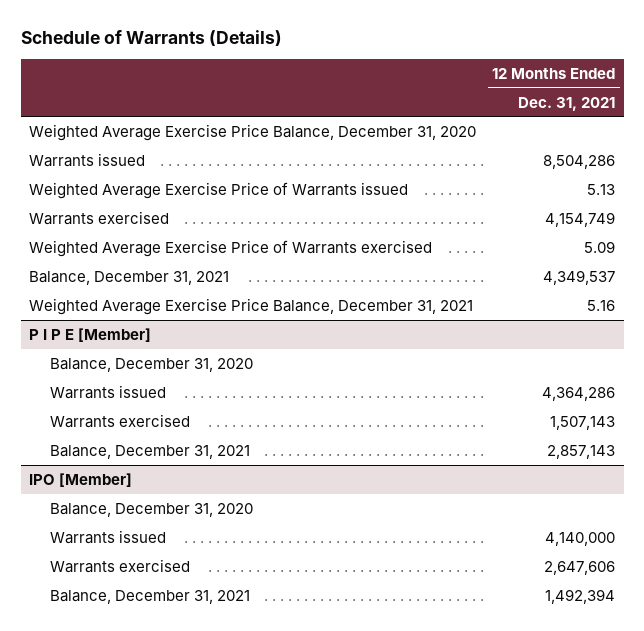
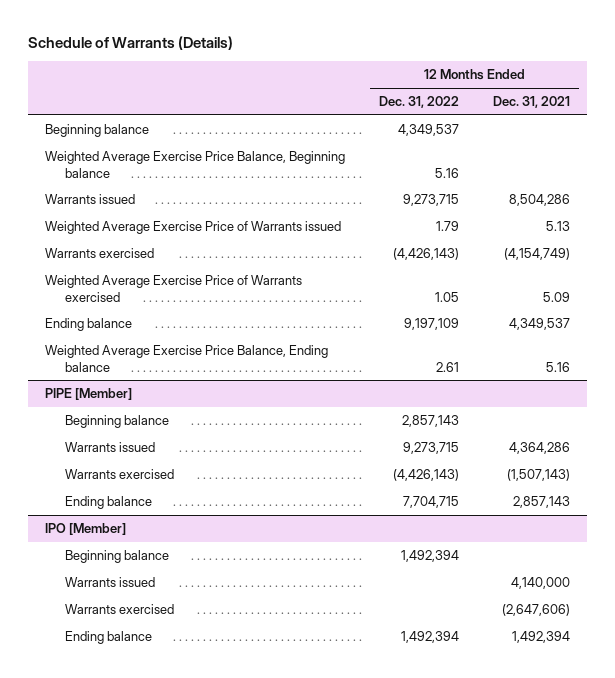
none -> [378,96,459,109] Dec. 31, 2022
none -> [44,124,149,138] Beginning balance
[28,123,476,141] Weighted Average Exercise Price Balance, December 31, 2020 -> [44,151,345,178] Weighted Average Exercise Price Balance, Beginning balance
[545,211,616,227] 4,154,749 -> [504,248,571,261] (4,154,749)
[28,270,229,285] Balance, December 31, 2021 -> [44,318,132,332] Ending balance
[28,297,473,315] Weighted Average Exercise Price Balance, December 31, 2021 -> [44,345,328,372] Weighted Average Exercise Price Balance, Ending balance
[28,327,151,342] P I P E [Member] -> [44,388,132,401] PIPE [Member]
[49,357,253,372] Balance, December 31, 2020 -> [64,415,169,429] Beginning balance
[550,415,616,430] 1,507,143 -> [507,469,571,482] (1,507,143)
[49,444,250,459] Balance, December 31, 2021 -> [64,496,152,510] Ending balance
[49,502,253,517] Balance, December 31, 2020 -> [64,550,169,564] Beginning balance
[544,560,616,575] 2,647,606 -> [502,604,571,617] (2,647,606)
[49,589,250,604] Balance, December 31, 2021 -> [64,631,152,645] Ending balance

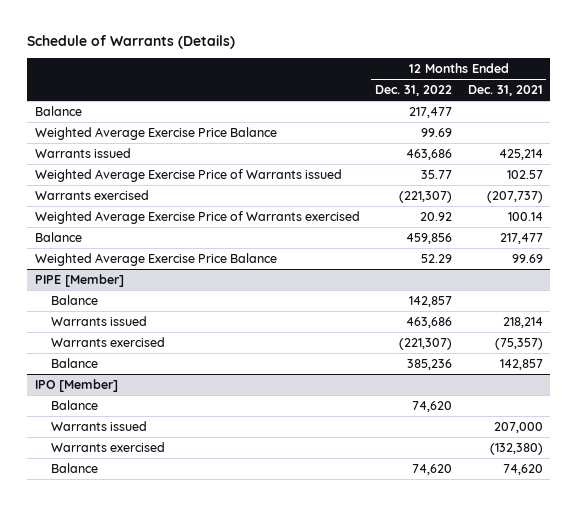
[44,124,149,138] Beginning balance -> [34,105,82,116] Balance
[397,124,459,137] 4,349,537 -> [409,106,453,118] 217,477
[44,151,345,178] Weighted Average Exercise Price Balance, Beginning balance -> [34,126,277,140] Weighted Average Exercise Price Balance
[434,167,459,178] 5.16 -> [421,127,453,137] 99.69
[402,194,459,207] 9,273,715 -> [406,148,453,160] 463,686
[509,194,571,207] 8,504,286 -> [498,148,543,160] 425,214
[435,221,459,232] 1.79 -> [421,169,453,179] 35.77
[546,221,571,232] 5.13 -> [506,169,543,179] 102.57
[392,248,459,261] (4,426,143) -> [399,190,453,203] (221,307)
[504,248,571,261] (4,154,749) -> [486,190,543,203] (207,737)
[434,291,459,302] 1.05 -> [420,211,453,221] 20.92
[543,291,571,302] 5.09 -> [507,211,543,221] 100.14
[44,318,132,332] Ending balance -> [34,231,82,242] Balance
[403,318,459,331] 9,197,109 -> [406,232,453,244] 459,856
[509,318,571,331] 4,349,537 -> [499,232,543,244] 217,477
[44,345,328,372] Weighted Average Exercise Price Balance, Ending balance -> [34,252,277,266] Weighted Average Exercise Price Balance
[435,361,459,372] 2.61 -> [421,253,453,263] 52.29
[546,361,571,372] 5.16 -> [511,253,543,263] 99.69
[64,415,169,429] Beginning balance -> [50,294,98,305] Balance
[401,415,459,428] 2,857,143 -> [409,295,453,307] 142,857
[402,442,459,455] 9,273,715 -> [406,316,453,328] 463,686
[509,442,571,455] 4,364,286 -> [502,316,543,328] 218,214
[392,469,459,482] (4,426,143) -> [399,337,453,350] (221,307)
[507,469,571,482] (1,507,143) -> [494,337,543,350] (75,357)
[64,496,152,510] Ending balance -> [50,357,98,368] Balance
[402,496,459,509] 7,704,715 -> [407,358,453,370] 385,236
[513,496,571,509] 2,857,143 -> [499,358,543,370] 142,857
[64,550,169,564] Beginning balance -> [50,399,98,410] Balance
[400,550,459,563] 1,492,394 -> [412,400,453,412] 74,620
[511,577,571,590] 4,140,000 -> [493,421,543,433] 207,000
[502,604,571,617] (2,647,606) -> [489,442,543,455] (132,380)
[64,631,152,645] Ending balance -> [50,462,98,473] Balance
[400,631,459,644] 1,492,394 -> [412,463,453,475] 74,620
[512,631,571,644] 1,492,394 -> [502,463,543,475] 74,620

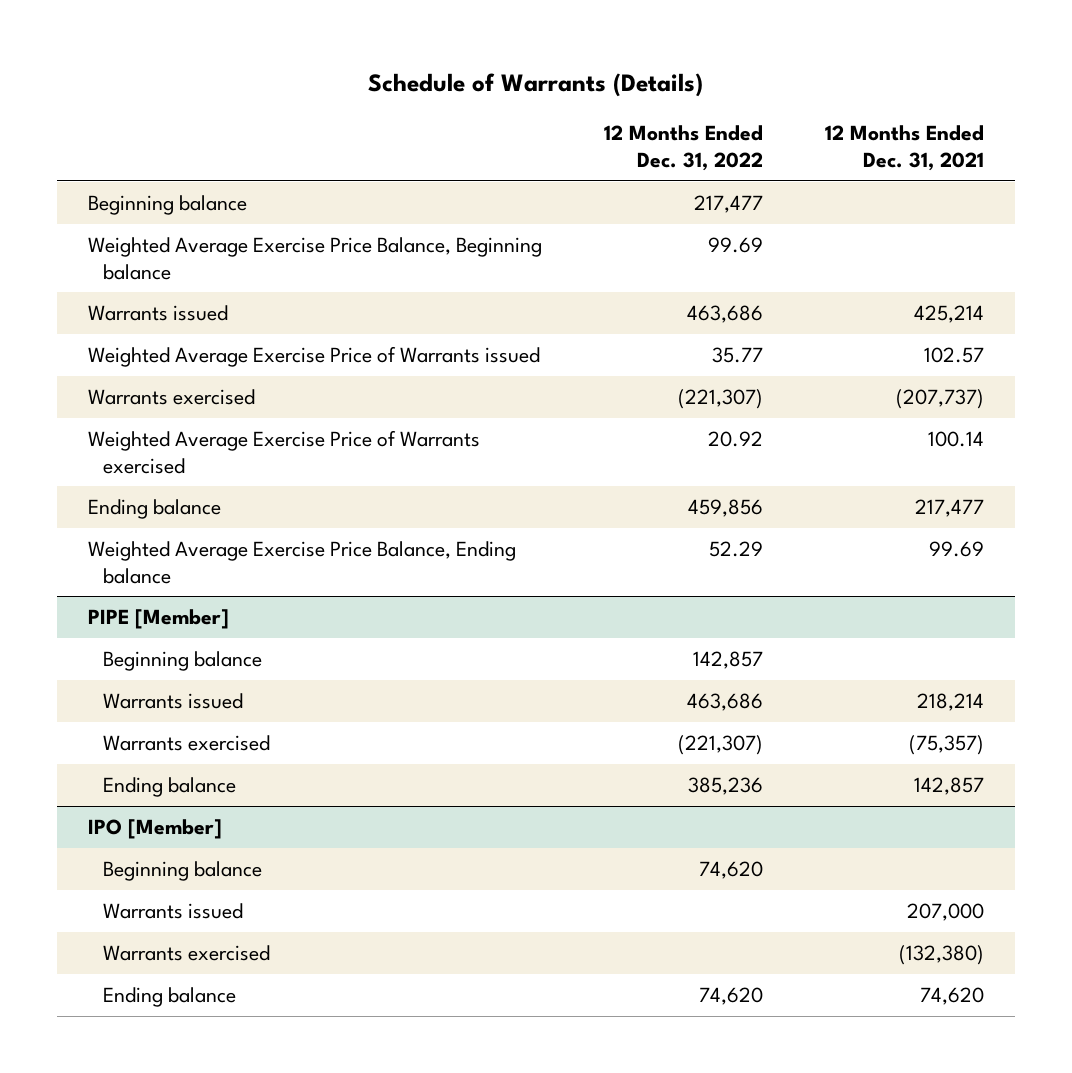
[34,105,82,116] Balance -> [88,194,248,215] Beginning balance
[34,126,277,140] Weighted Average Exercise Price Balance -> [88,236,543,280] Weighted Average Exercise Price Balance, Beginning balance
[34,231,82,242] Balance -> [88,498,222,519] Ending balance
[34,252,277,266] Weighted Average Exercise Price Balance -> [88,540,517,584] Weighted Average Exercise Price Balance, Ending balance
[50,294,98,305] Balance -> [103,650,263,671] Beginning balance
[50,357,98,368] Balance -> [103,776,237,797] Ending balance
[50,399,98,410] Balance -> [103,860,263,881] Beginning balance
[50,462,98,473] Balance -> [103,986,237,1007] Ending balance

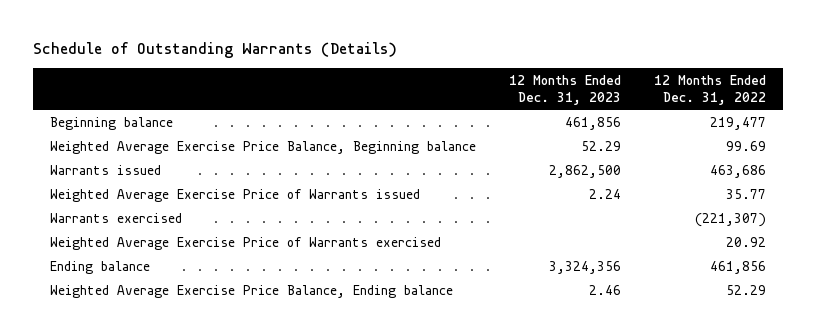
[368,72,704,97] Schedule of Warrants (Details) -> [33,42,398,59] Schedule of Outstanding Warrants (Details)
[825,125,985,172] 12 Months Ended Dec. 31, 2021 -> none
none -> [509,74,622,106] 12 Months Ended Dec. 31, 2023
[694,194,764,213] 217,477 -> [710,116,767,130] 219,477
[688,498,764,517] 459,856 -> [710,260,767,274] 461,856
[88,608,230,629] PIPE [Member] -> none
[103,650,263,671] Beginning balance -> none
[103,692,244,709] Warrants issued -> none
[103,734,271,751] Warrants exercised -> none
[103,776,237,797] Ending balance -> none
[88,818,223,839] IPO [Member] -> none
[103,860,263,881] Beginning balance -> none
[103,902,244,919] Warrants issued -> none
[103,944,271,961] Warrants exercised -> none
[103,986,237,1007] Ending balance -> none

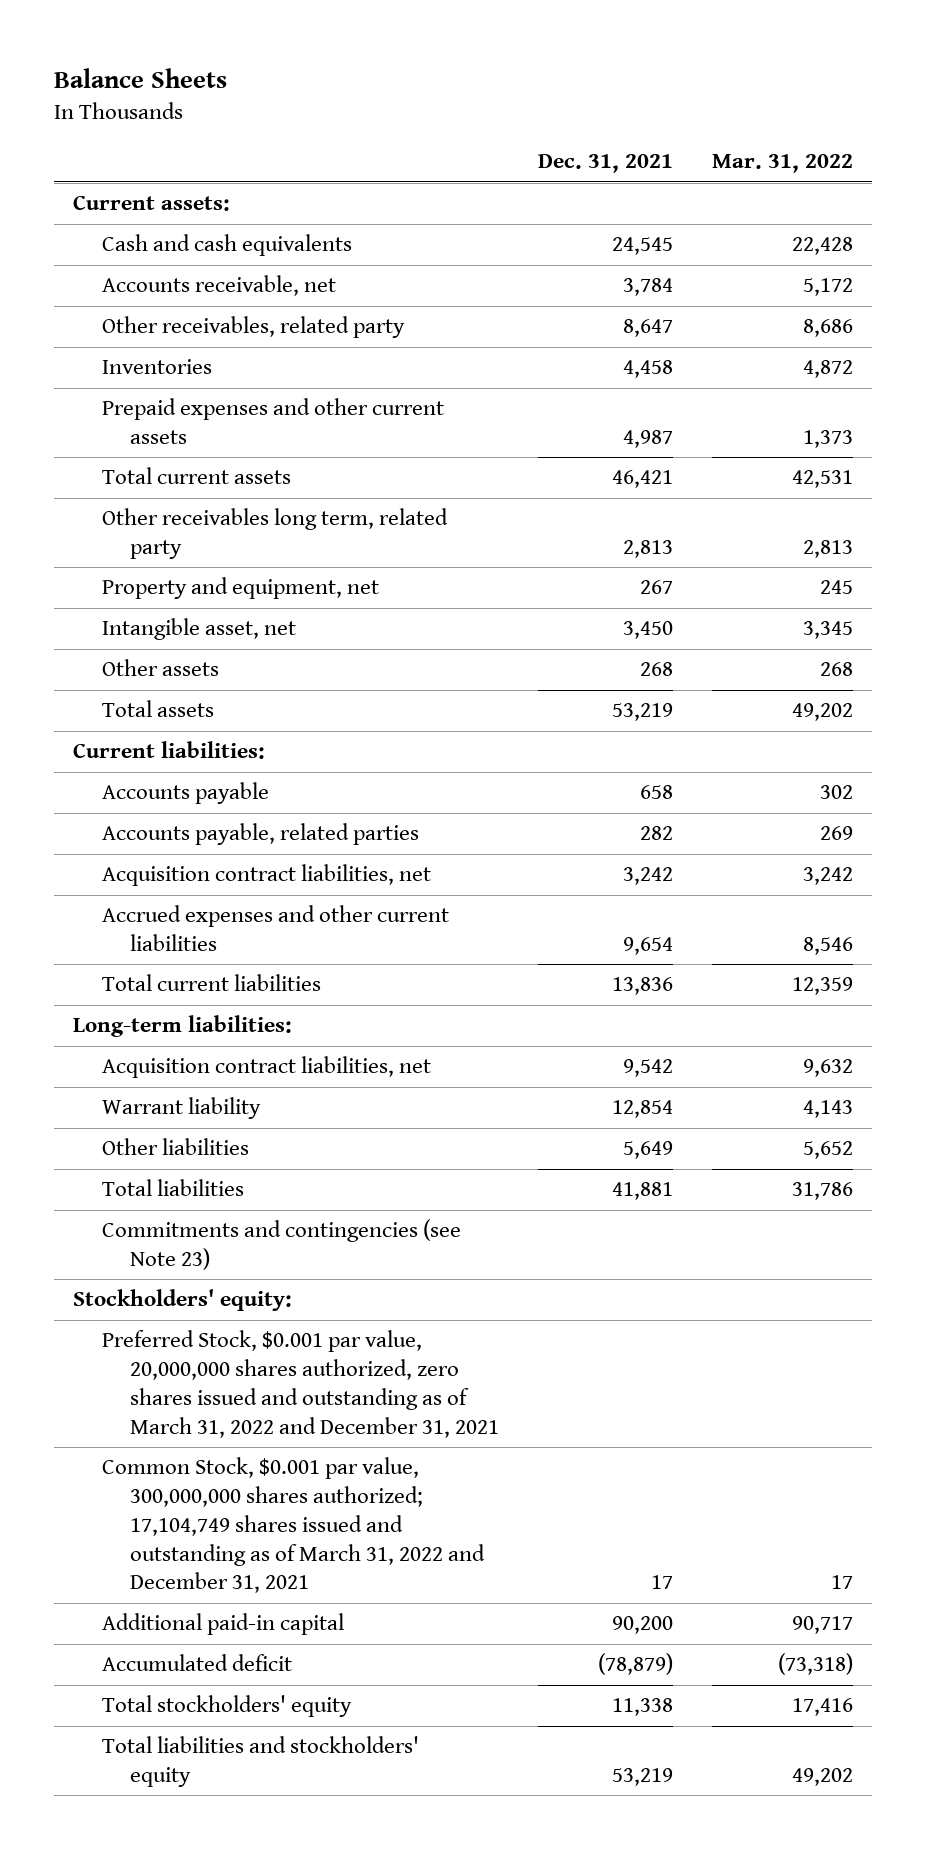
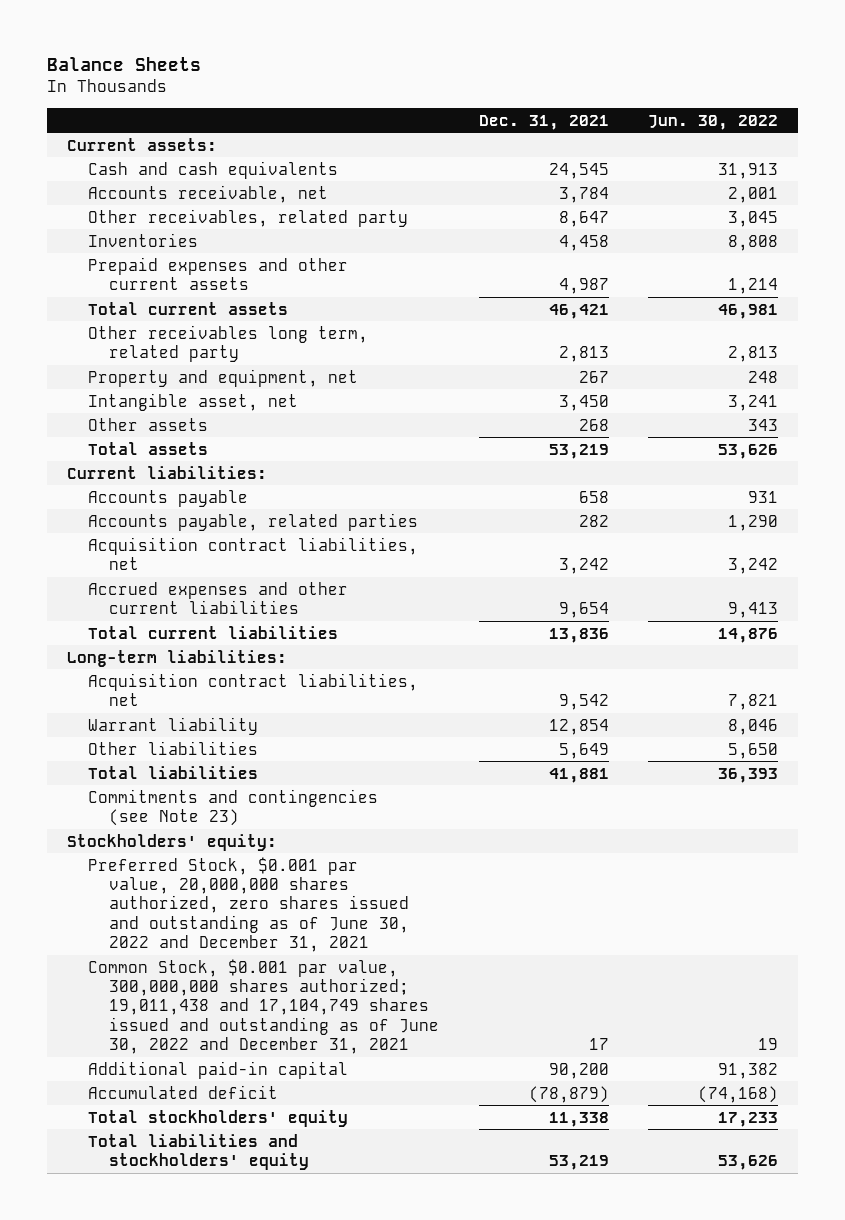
[711,154,853,174] Mar. 31, 2022 -> none
none -> [648,114,779,130] Jun. 30, 2022
[101,1330,500,1438] Preferred Stock, $0.001 par value, 20,000,000 shares authorized, zero shares issued and outstanding as of March 31, 2022 and December 31, 2021 -> [87,856,409,953] Preferred Stock, $0.001 par value, 20,000,000 shares authorized, zero shares issued and outstanding as of June 30, 2022 and December 31, 2021
[101,1457,486,1594] Common Stock, $0.001 par value, 300,000,000 shares authorized; 17,104,749 shares issued and outstanding as of March 31, 2022 and December 31, 2021 -> [87,958,439,1055] Common Stock, $0.001 par value, 300,000,000 shares authorized; 19,011,438 and 17,104,749 shares issued and outstanding as of June 30, 2022 and December 31, 2021

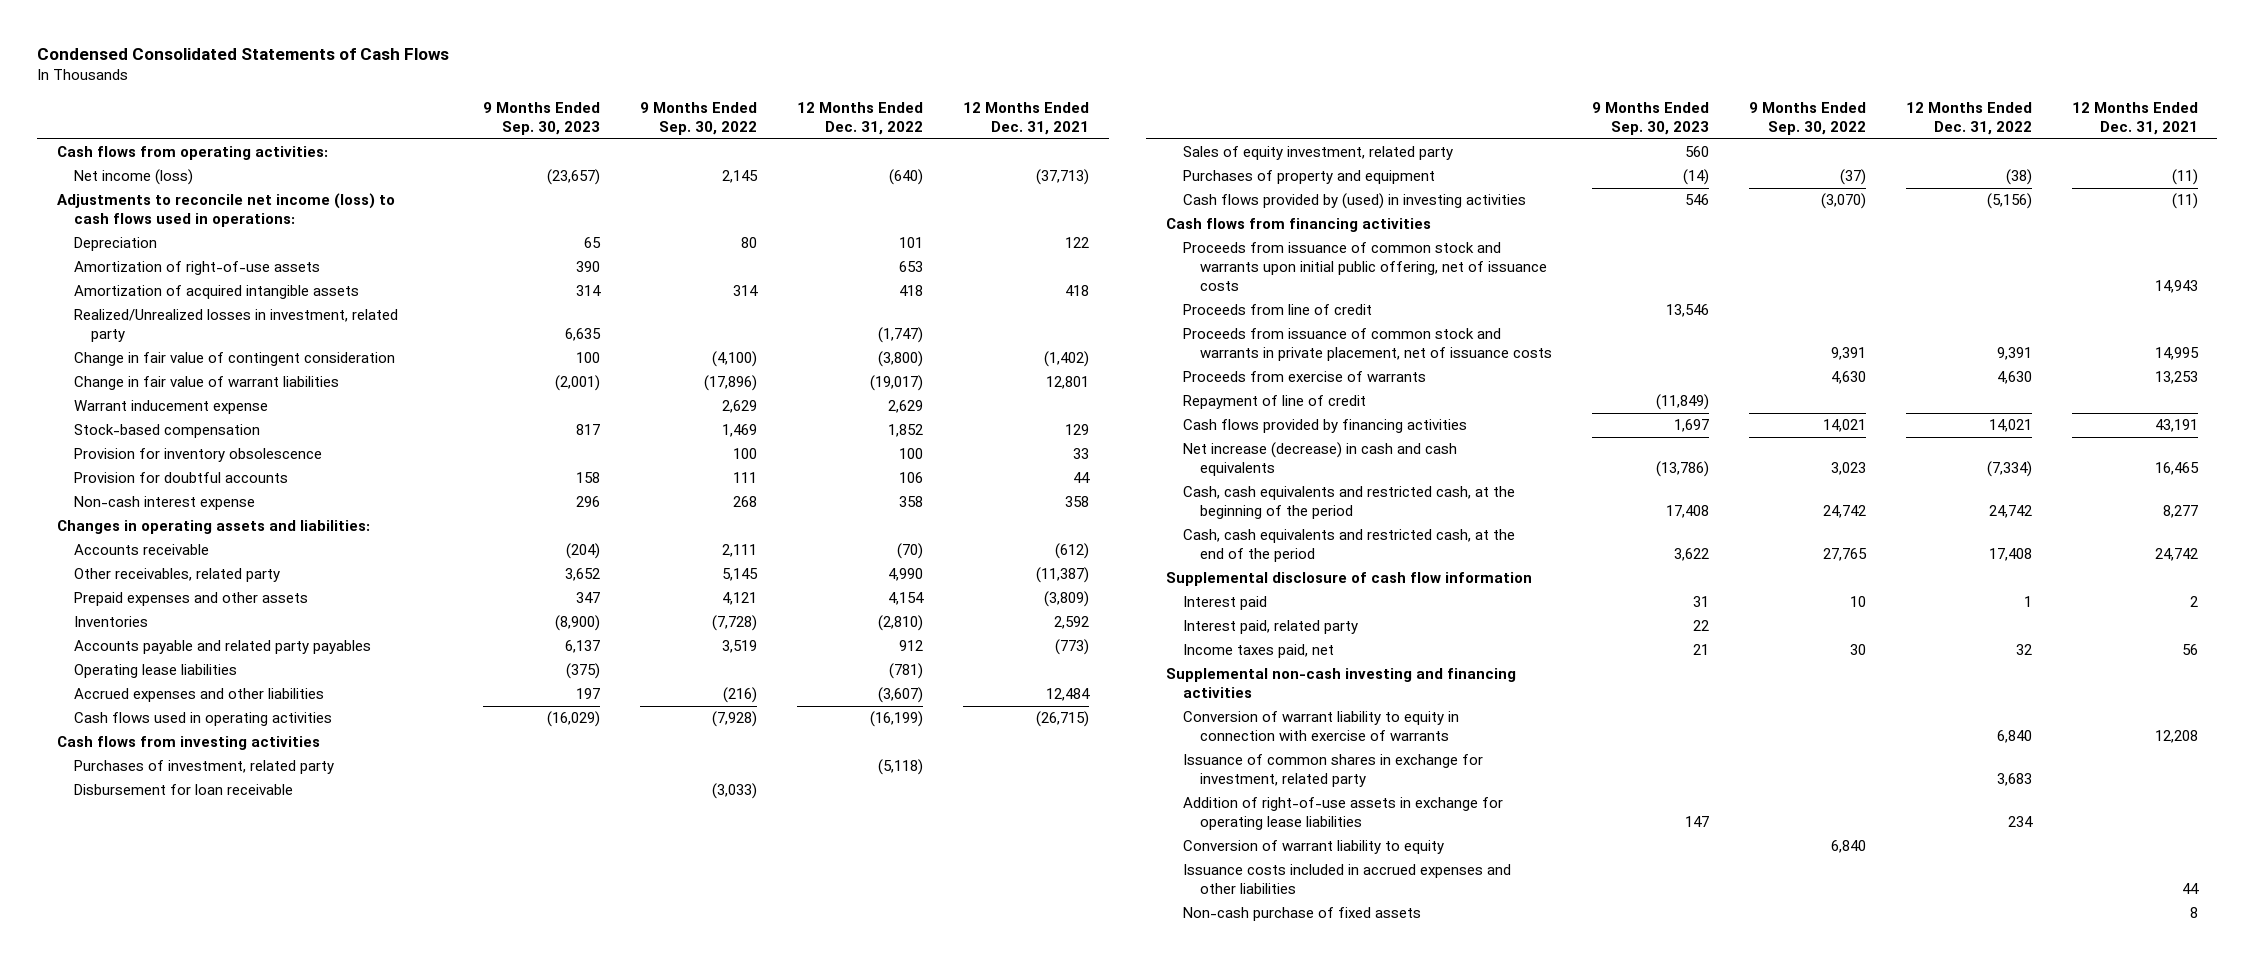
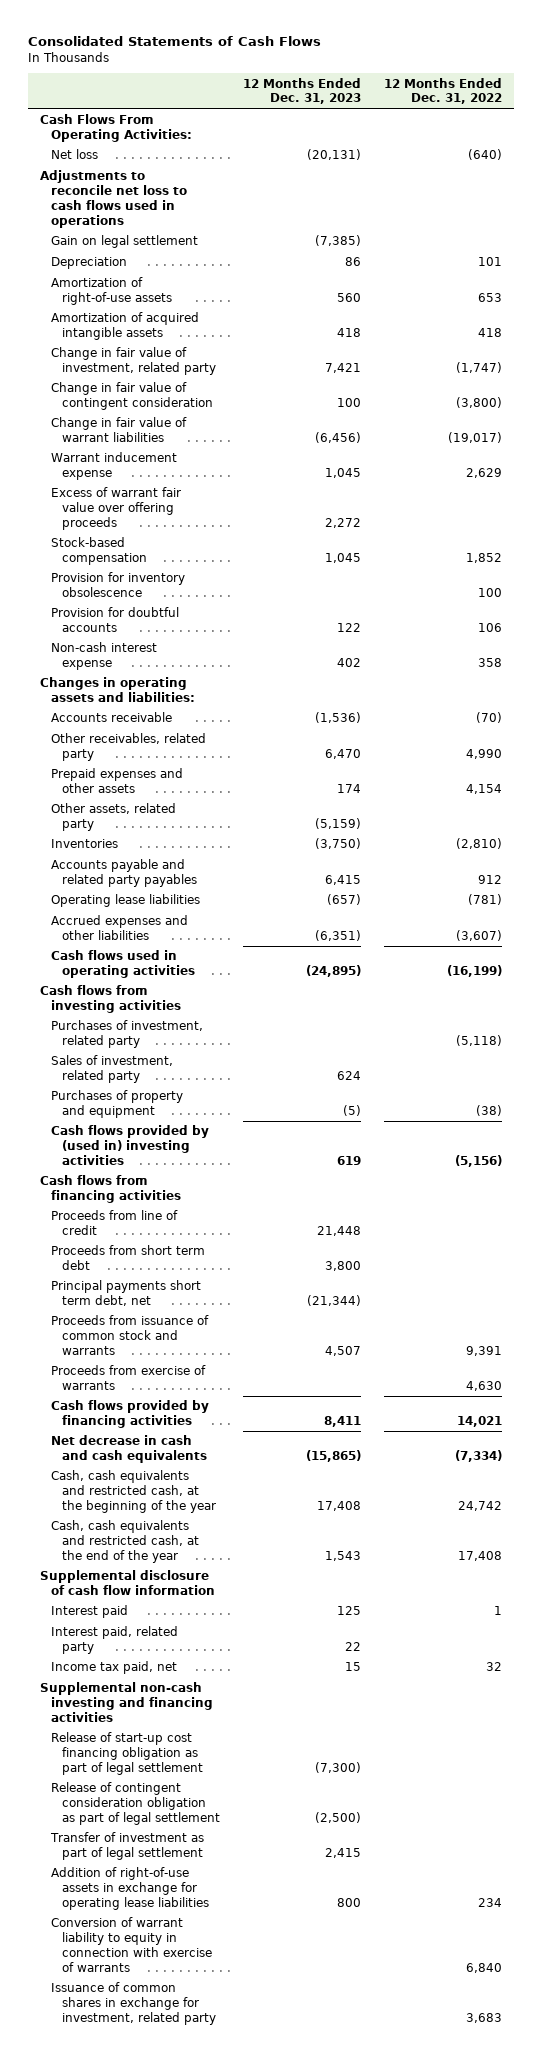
[37,48,450,61] Condensed Consolidated Statements of Cash Flows -> [28,36,322,47] Consolidated Statements of Cash Flows
[482,101,600,135] 9 Months Ended Sep. 30, 2023 -> none
[639,101,757,135] 9 Months Ended Sep. 30, 2022 -> none
[962,101,1089,135] 12 Months Ended Dec. 31, 2021 -> none
none -> [243,77,362,105] 12 Months Ended Dec. 31, 2023
[56,146,328,161] Cash flows from operating activities: -> [39,114,192,143] Cash Flows From Operating Activities:
[73,169,193,186] Net income (loss) -> [50,149,98,160] Net loss
[56,193,395,228] Adjustments to reconcile net income (loss) to cash flows used in operations: -> [39,170,187,228] Adjustments to reconcile net loss to cash flows used in operations
none -> [50,235,198,249] Gain on legal settlement
[73,309,398,343] Realized/Unrealized losses in investment, related party -> [50,347,216,376] Change in fair value of investment, related party
none -> [50,487,181,530] Excess of warrant fair value over offering proceeds
none -> [50,803,176,832] Other assets, related party
[73,784,293,796] Disbursement for loan receivable -> none
[1182,146,1453,161] Sales of equity investment, related party -> [50,1055,173,1084] Sales of investment, related party
[1182,193,1526,210] Cash flows provided by (used) in investing activities -> [50,1125,209,1165] Cash flows provided by (used in) investing activities
[1182,242,1547,292] Proceeds from issuance of common stock and warrants upon initial public offering, net of issuance costs -> none
none -> [50,1245,205,1271] Proceeds from short term debt
none -> [50,1280,201,1307] Principal payments short term debt, net
[1182,328,1552,362] Proceeds from issuance of common stock and warrants in private placement, net of issuance costs -> [50,1315,209,1355] Proceeds from issuance of common stock and warrants
[1182,395,1366,410] Repayment of line of credit -> none
[1182,442,1457,477] Net increase (decrease) in cash and cash equivalents -> [50,1435,207,1464] Net decrease in cash and cash equivalents
[1182,486,1515,520] Cash, cash equivalents and restricted cash, at the beginning of the period -> [50,1470,216,1513] Cash, cash equivalents and restricted cash, at the beginning of the year
[1182,529,1515,563] Cash, cash equivalents and restricted cash, at the end of the period -> [50,1520,199,1563] Cash, cash equivalents and restricted cash, at the end of the year
[1182,644,1334,659] Income taxes paid, net -> [50,1661,177,1675] Income tax paid, net
none -> [50,1732,203,1775] Release of start-up cost financing obligation as part of legal settlement
none -> [50,1782,220,1825] Release of contingent consideration obligation as part of legal settlement
none -> [49,1832,204,1861] Transfer of investment as part of legal settlement
[1182,797,1503,831] Addition of right-of-use assets in exchange for operating lease liabilities -> [50,1867,209,1910] Addition of right-of-use assets in exchange for operating lease liabilities
[1182,840,1444,855] Conversion of warrant liability to equity -> none
[1182,864,1511,895] Issuance costs included in accrued expenses and other liabilities -> none
[1182,907,1421,922] Non-cash purchase of fixed assets -> none

